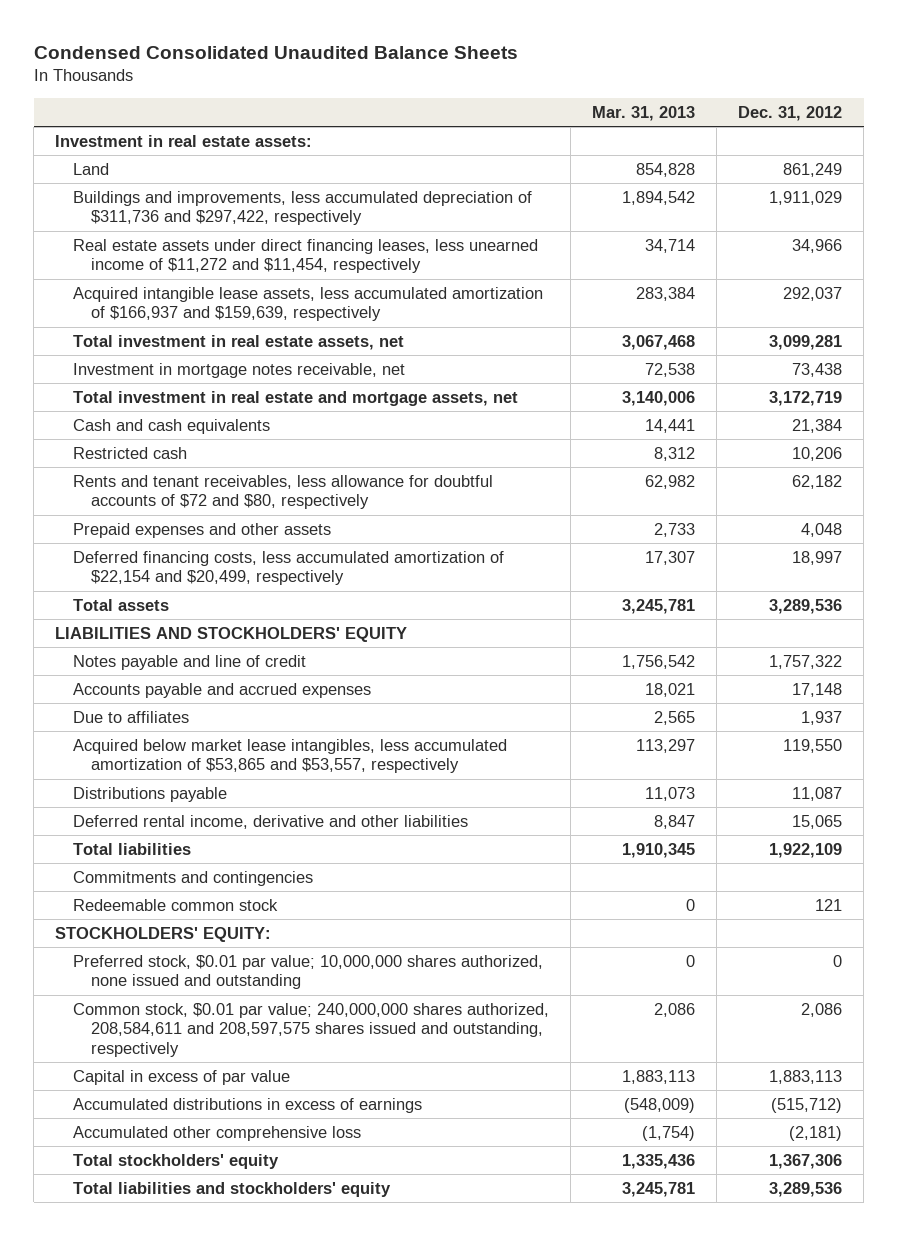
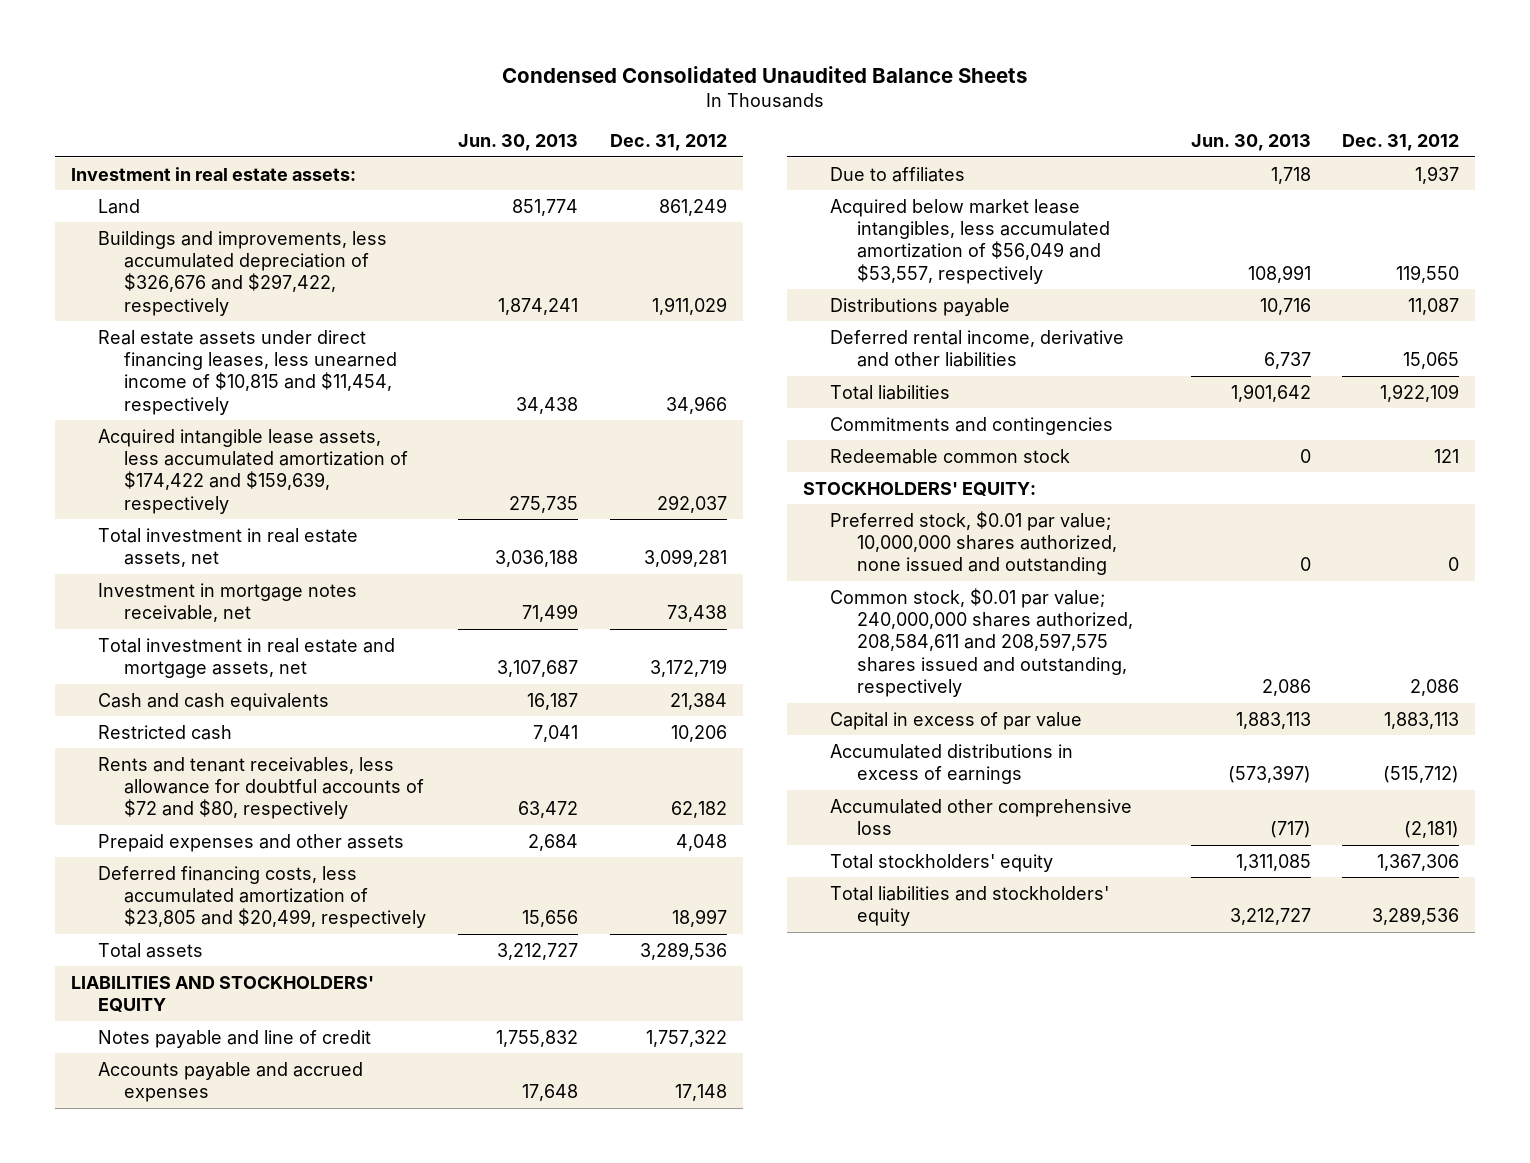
[591,105,695,121] Mar. 31, 2013 -> none
none -> [458,134,579,152] Jun. 30, 2013
[72,190,532,226] Buildings and improvements, less accumulated depreciation of $311,736 and $297,422, respectively -> [97,230,387,316] Buildings and improvements, less accumulated depreciation of $326,676 and $297,422, respectively
[72,238,538,274] Real estate assets under direct financing leases, less unearned income of $11,272 and $11,454, respectively -> [97,329,398,415] Real estate assets under direct financing leases, less unearned income of $10,815 and $11,454, respectively
[72,286,543,322] Acquired intangible lease assets, less accumulated amortization of $166,937 and $159,639, respectively -> [97,428,409,514] Acquired intangible lease assets, less accumulated amortization of $174,422 and $159,639, respectively
[72,550,504,586] Deferred financing costs, less accumulated amortization of $22,154 and $20,499, respectively -> [97,865,427,929] Deferred financing costs, less accumulated amortization of $23,805 and $20,499, respectively
[72,738,507,774] Acquired below market lease intangibles, less accumulated amortization of $53,865 and $53,557, respectively -> [830,198,1110,284] Acquired below market lease intangibles, less accumulated amortization of $56,049 and $53,557, respectively

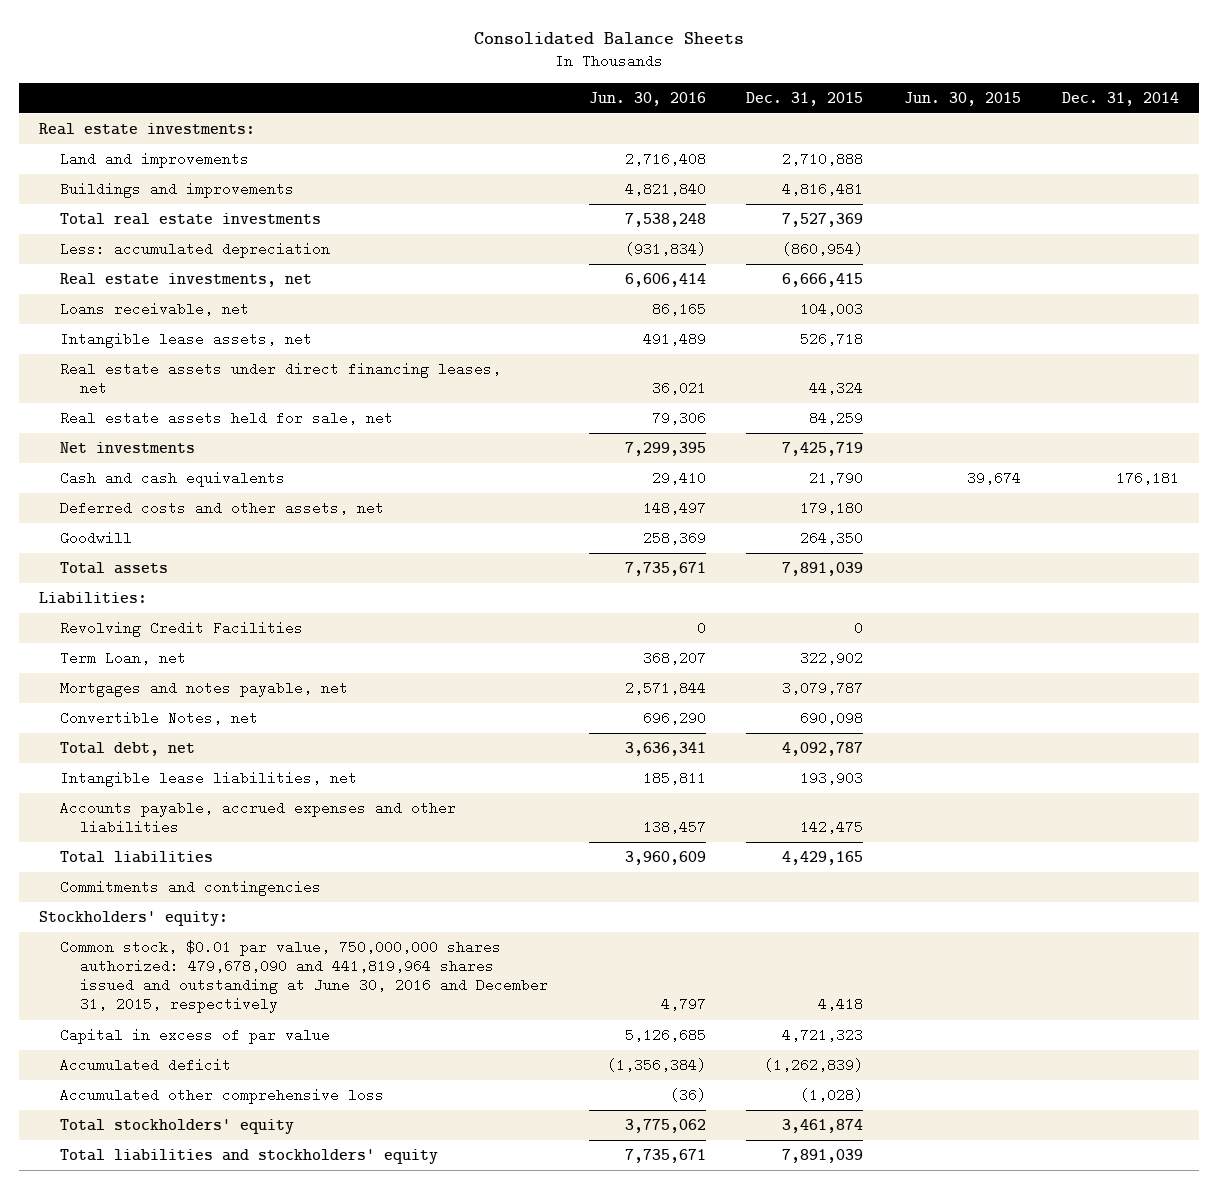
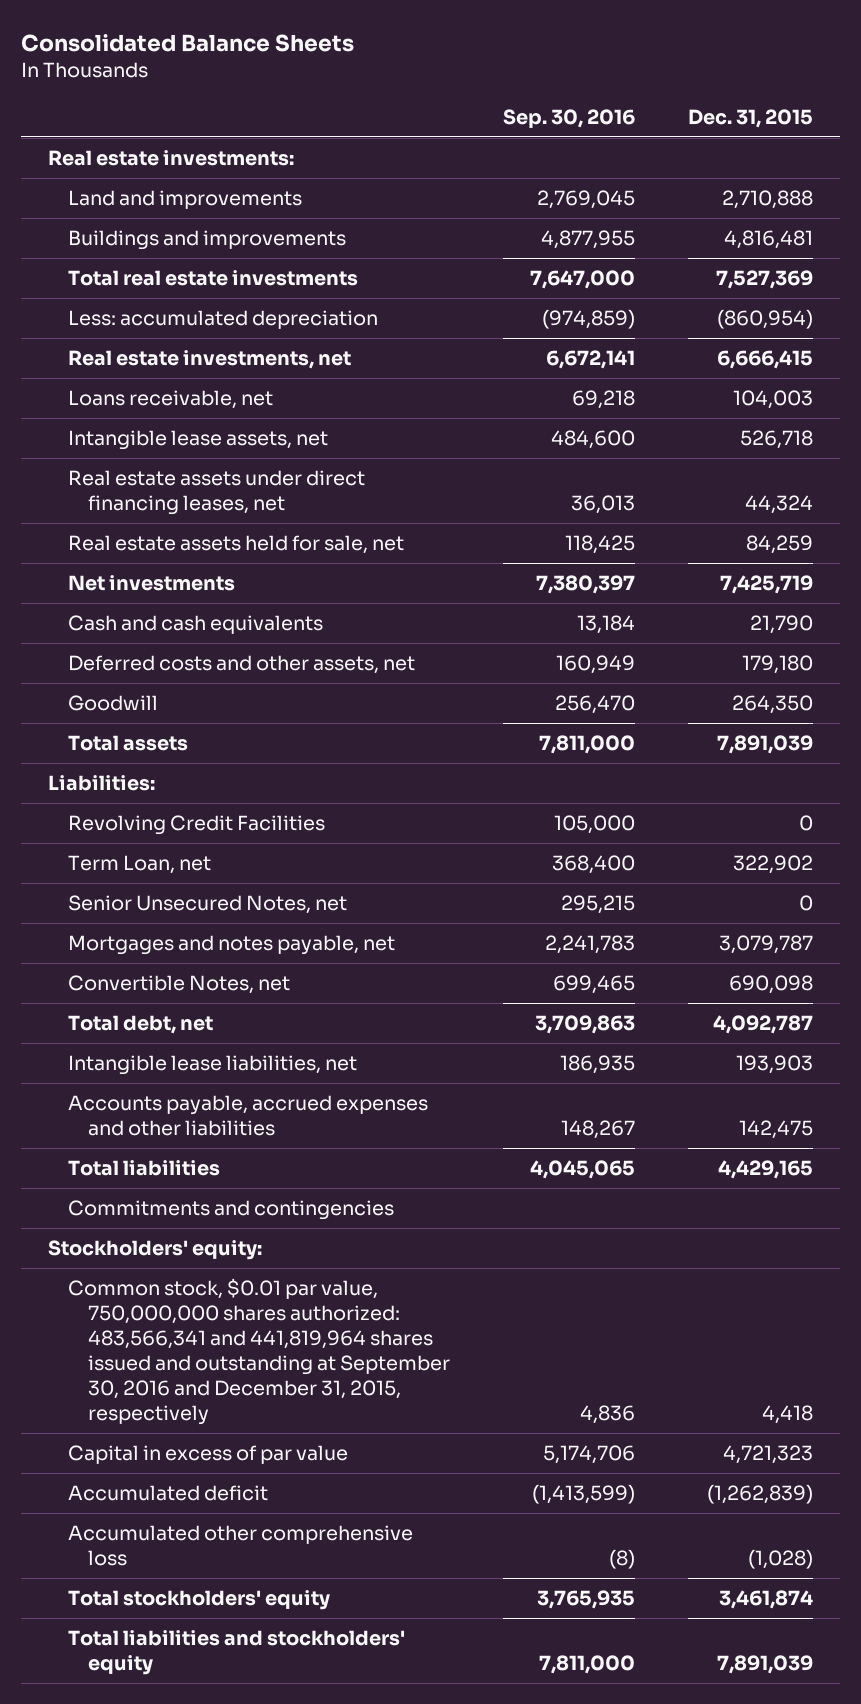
[588,91,706,106] Jun. 30, 2016 -> none
[904,91,1022,106] Jun. 30, 2015 -> none
[1061,91,1179,106] Dec. 31, 2014 -> none
none -> [503,108,636,128] Sep. 30, 2016
none -> [68,895,348,915] Senior Unsecured Notes, net
[59,940,549,1014] Common stock, $0.01 par value, 750,000,000 shares authorized: 479,678,090 and 441,819,964 shares issued and outstanding at June 30, 2016 and December 31, 2015, respectively -> [68,1278,451,1425] Common stock, $0.01 par value, 750,000,000 shares authorized: 483,566,341 and 441,819,964 shares issued and outstanding at September 30, 2016 and December 31, 2015, respectively

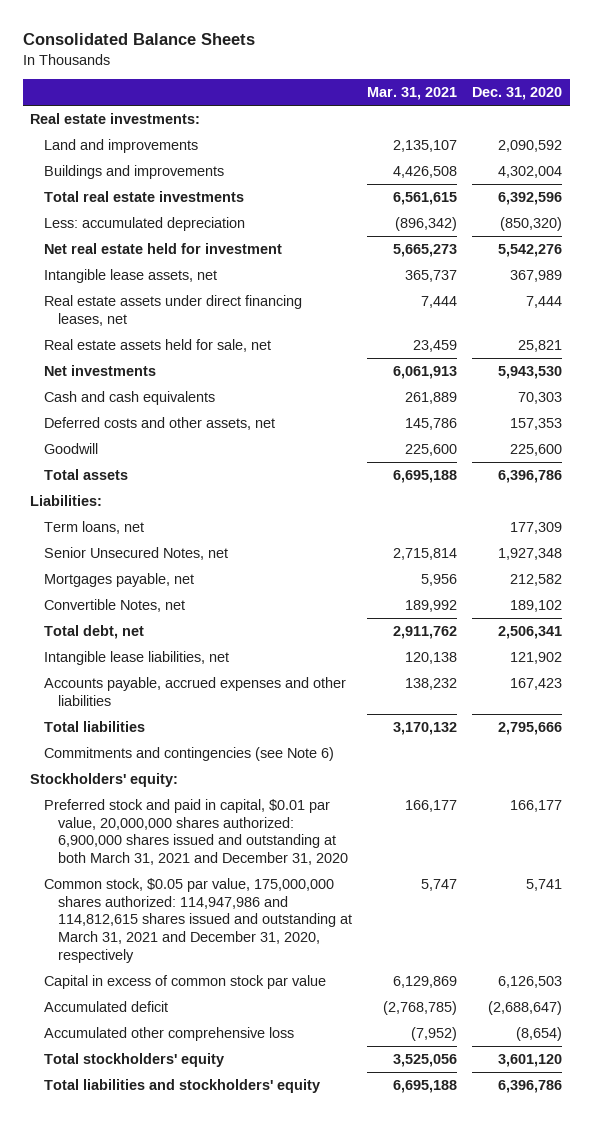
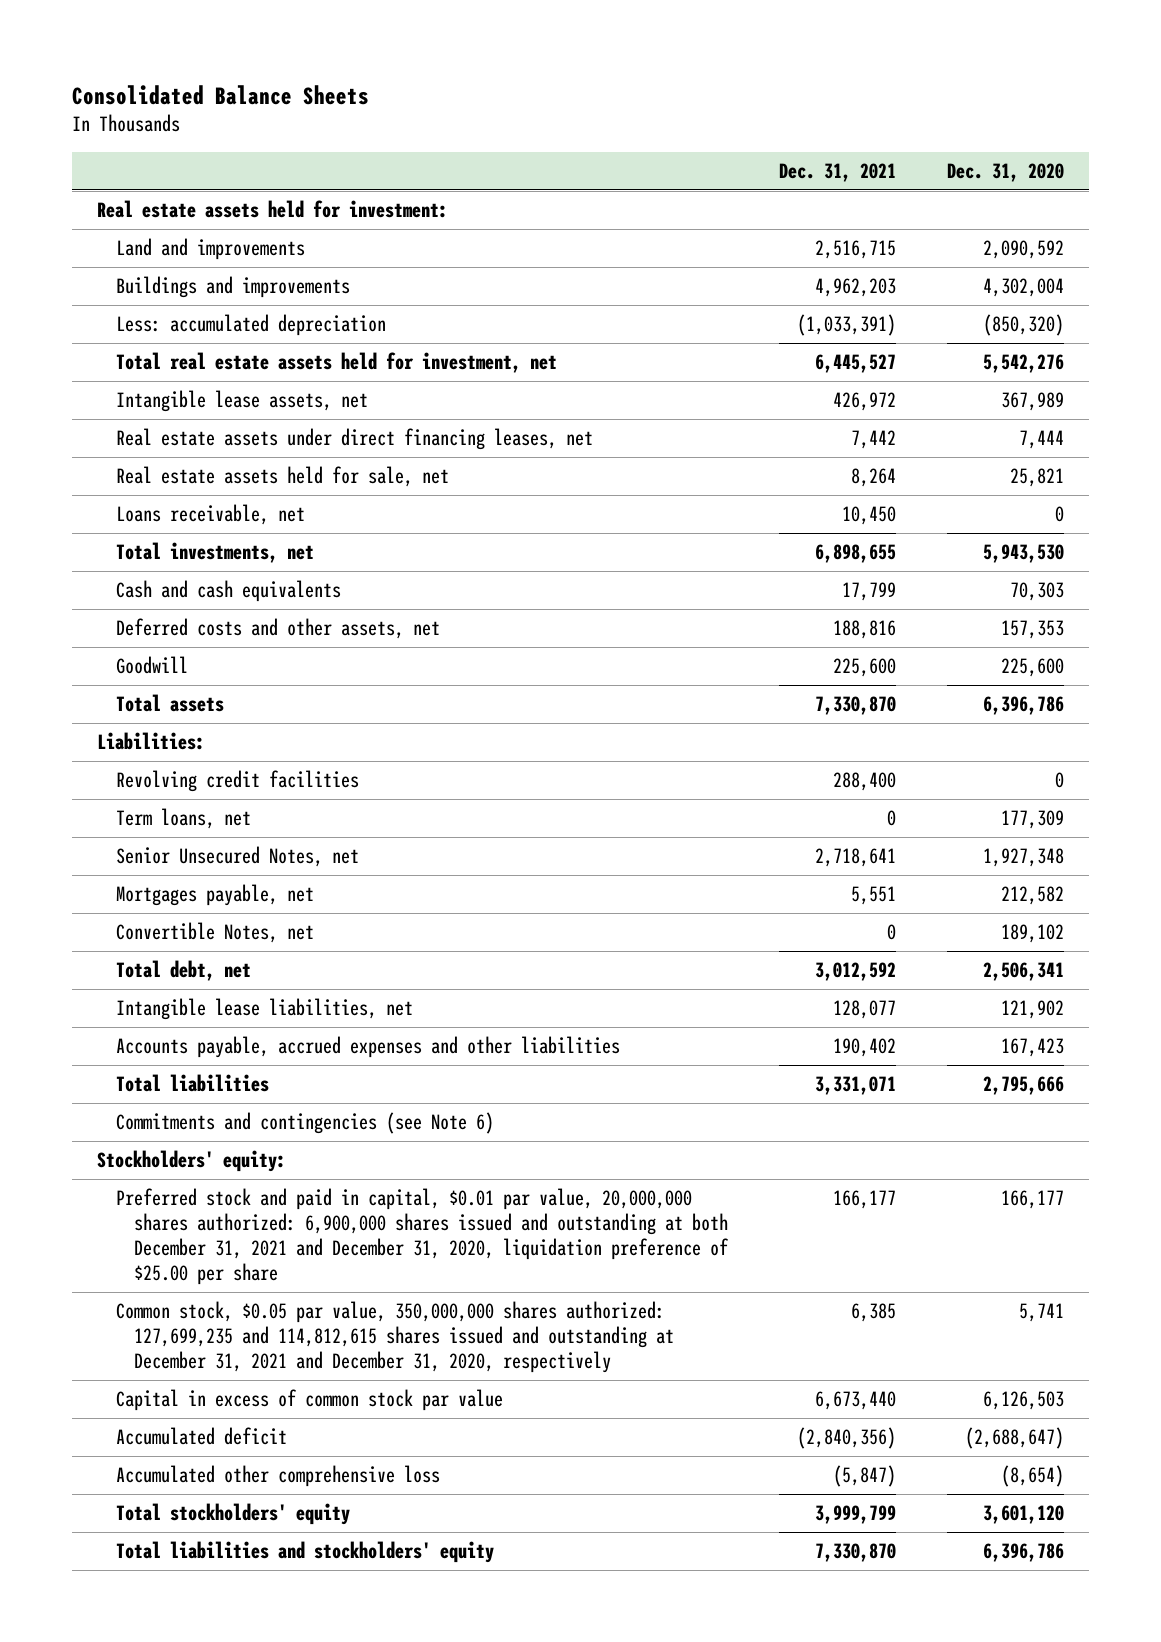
[367,87,458,101] Mar. 31, 2021 -> none
none -> [778,162,896,182] Dec. 31, 2021
[30,112,201,124] Real estate investments: -> [97,200,449,219] Real estate assets held for investment:
[44,190,245,202] Total real estate investments -> none
[44,242,283,254] Net real estate held for investment -> [115,352,557,374] Total real estate assets held for investment, net
none -> [115,504,305,526] Loans receivable, net
[44,364,157,376] Net investments -> [115,542,314,564] Total investments, net
none -> [115,770,359,793] Revolving credit facilities
[44,798,349,866] Preferred stock and paid in capital, $0.01 par value, 20,000,000 shares authorized: 6,900,000 shares issued and outstanding at both March 31, 2021 and December 31, 2020 -> [115,1188,730,1286] Preferred stock and paid in capital, $0.01 par value, 20,000,000 shares authorized: 6,900,000 shares issued and outstanding at both December 31, 2021 and December 31, 2020, liquidation preference of $25.00 per share
[44,877,353,963] Common stock, $0.05 par value, 175,000,000 shares authorized: 114,947,986 and 114,812,615 shares issued and outstanding at March 31, 2021 and December 31, 2020, respectively -> [115,1301,675,1374] Common stock, $0.05 par value, 350,000,000 shares authorized: 127,699,235 and 114,812,615 shares issued and outstanding at December 31, 2021 and December 31, 2020, respectively

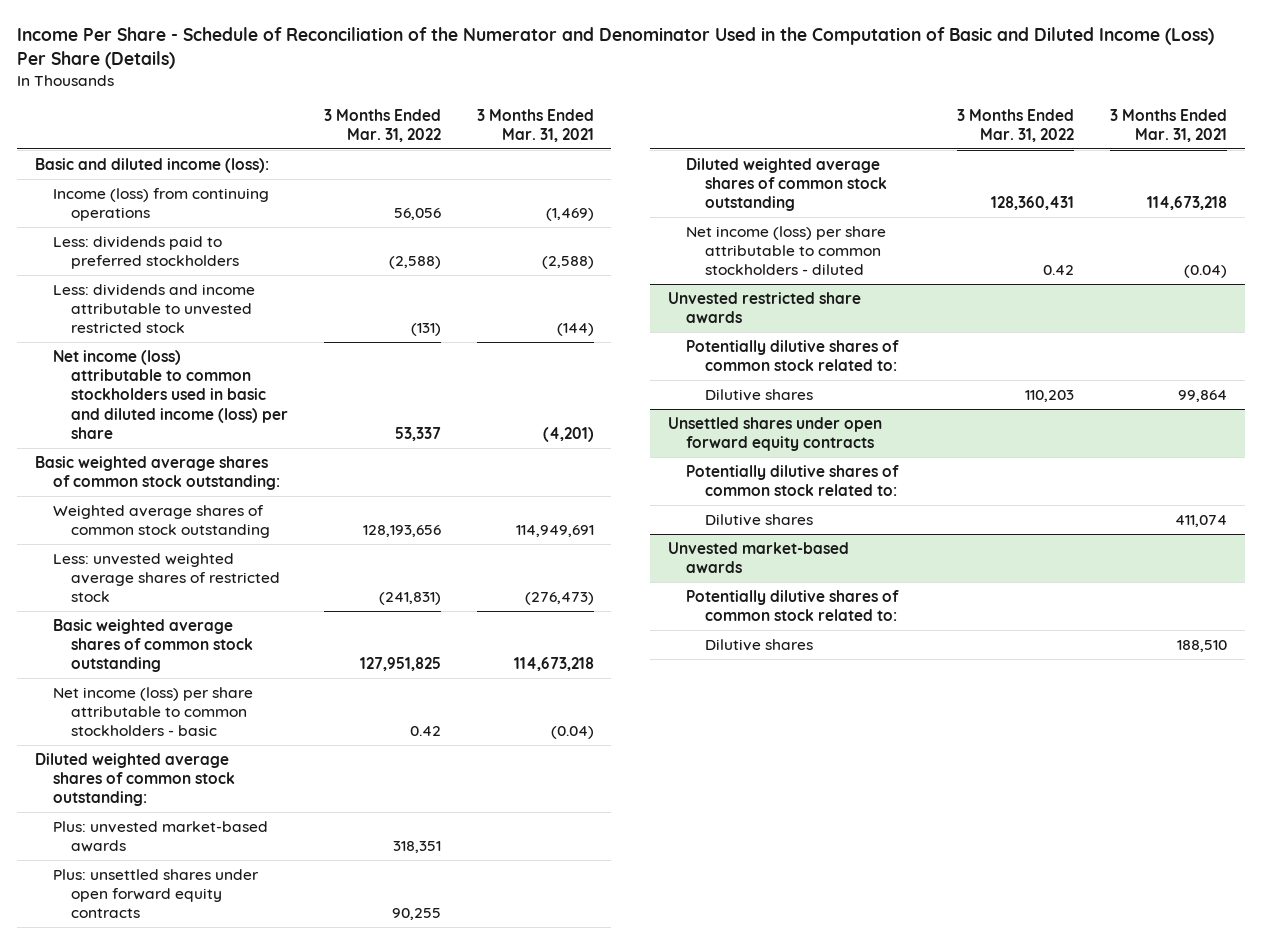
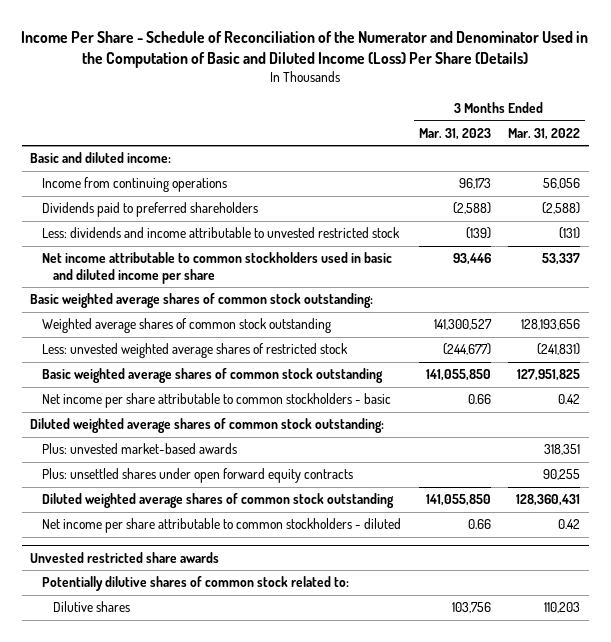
[476,108,594,143] 3 Months Ended Mar. 31, 2021 -> none
none -> [418,127,491,140] Mar. 31, 2023
[34,157,269,173] Basic and diluted income (loss): -> [30,152,172,164] Basic and diluted income:
[53,187,270,222] Income (loss) from continuing operations -> [41,177,227,193] Income from continuing operations
[53,235,240,270] Less: dividends paid to preferred stockholders -> [41,202,258,218] Dividends paid to preferred shareholders
[53,349,289,439] Net income (loss) attributable to common stockholders used in basic and diluted income (loss) per share -> [41,252,392,284] Net income attributable to common stockholders used in basic and diluted income per share
[53,686,254,737] Net income (loss) per share attributable to common stockholders - basic -> [41,393,391,409] Net income per share attributable to common stockholders - basic
[686,225,887,276] Net income (loss) per share attributable to common stockholders - diluted -> [41,518,401,534] Net income per share attributable to common stockholders - diluted
[667,416,882,452] Unsettled shares under open forward equity contracts -> none
[686,464,900,497] Potentially dilutive shares of common stock related to: -> none
[704,513,813,526] Dilutive shares -> none
[667,541,849,574] Unvested market-based awards -> none
[686,589,900,622] Potentially dilutive shares of common stock related to: -> none
[704,638,813,651] Dilutive shares -> none

